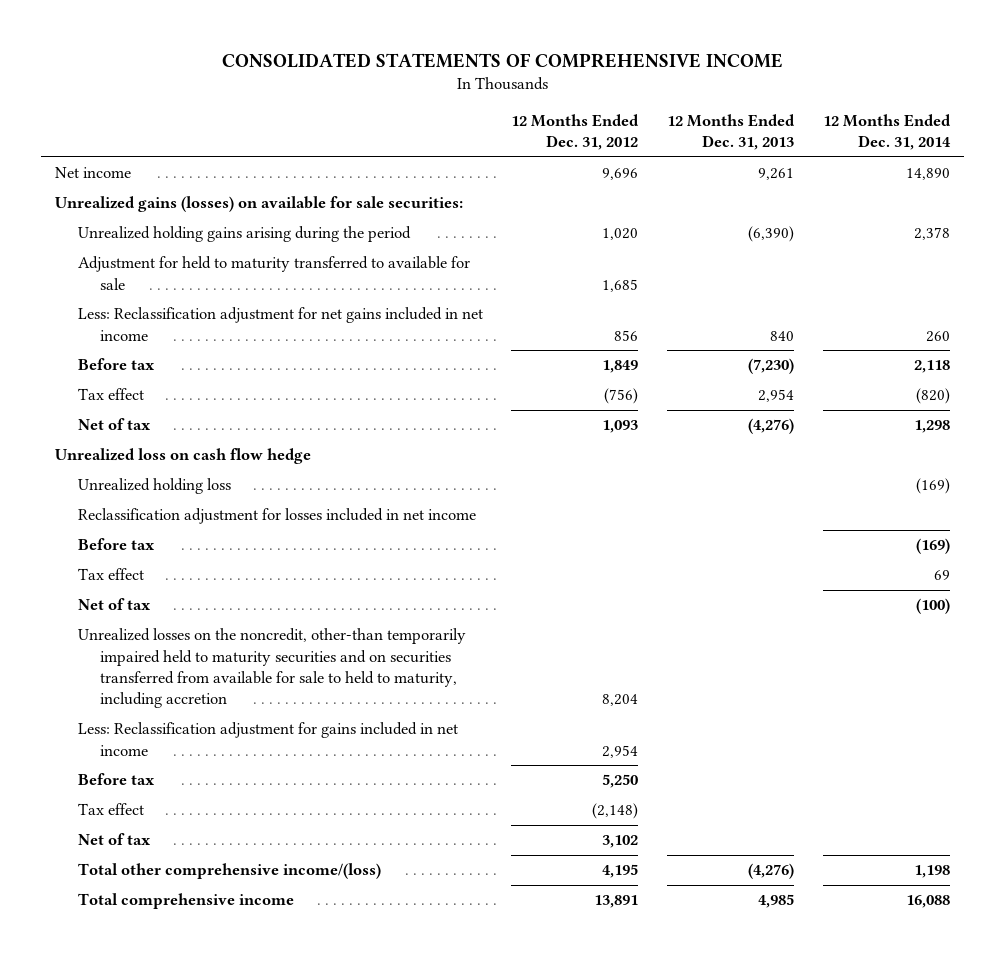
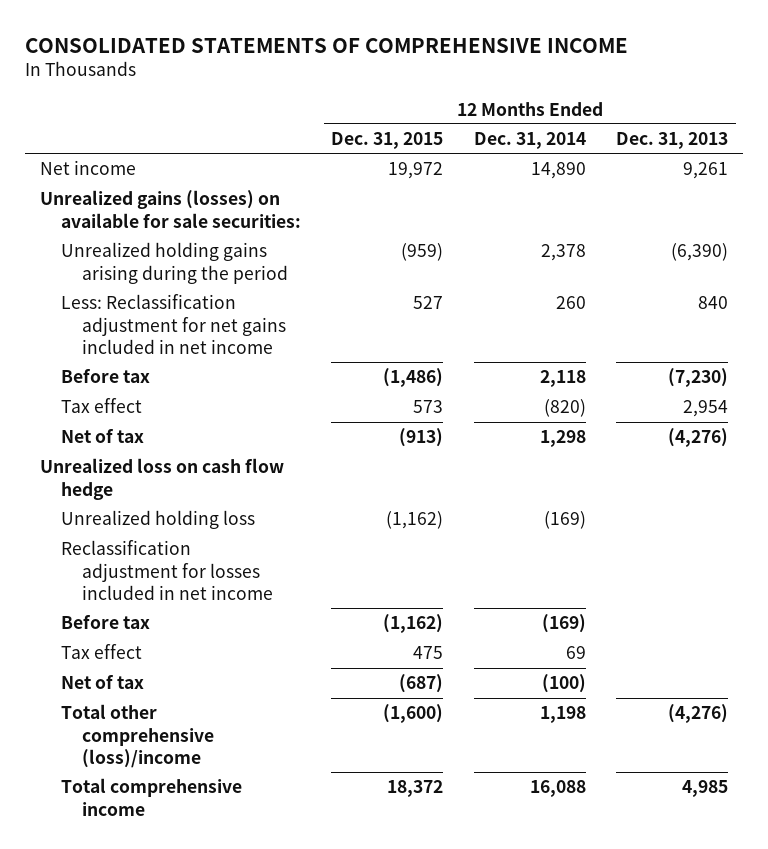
[511,113,640,151] 12 Months Ended Dec. 31, 2012 -> none
none -> [331,132,444,150] Dec. 31, 2015
[77,256,470,290] Adjustment for held to maturity transferred to available for sale -> none
[77,628,466,709] Unrealized losses on the noncredit, other-than temporarily impaired held to maturity securities and on securities transferred from available for sale to held to maturity, including accretion -> none
[77,722,458,756] Less: Reclassification adjustment for gains included in net income -> none
[77,773,155,786] Before tax -> none
[77,803,144,816] Tax effect -> none
[77,833,151,846] Net of tax -> none
[77,863,381,880] Total other comprehensive income/(loss) -> [61,704,214,768] Total other comprehensive (loss)/income

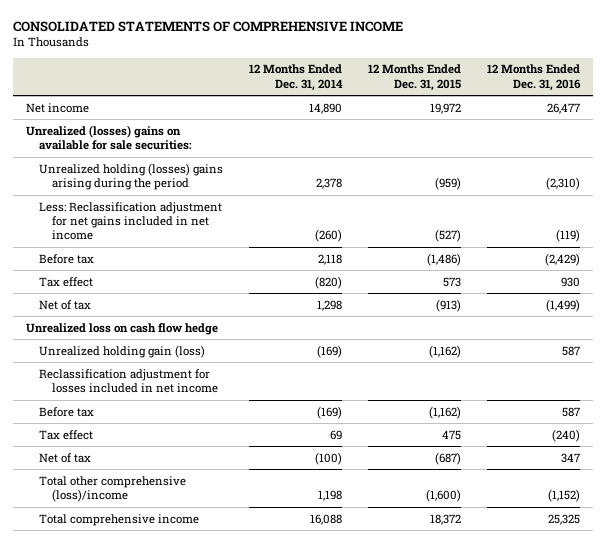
[616,132,729,150] Dec. 31, 2013 -> none
none -> [486,64,581,91] 12 Months Ended Dec. 31, 2016
[40,190,302,228] Unrealized gains (losses) on available for sale securities: -> [25,124,192,151] Unrealized (losses) gains on available for sale securities:
[61,242,288,284] Unrealized holding gains arising during the period -> [38,162,223,191] Unrealized holding (losses) gains arising during the period
[413,296,444,310] 527 -> [434,229,461,243] (527)
[555,296,586,310] 260 -> [314,229,342,243] (260)
[61,510,256,530] Unrealized holding loss -> [38,344,205,358] Unrealized holding gain (loss)

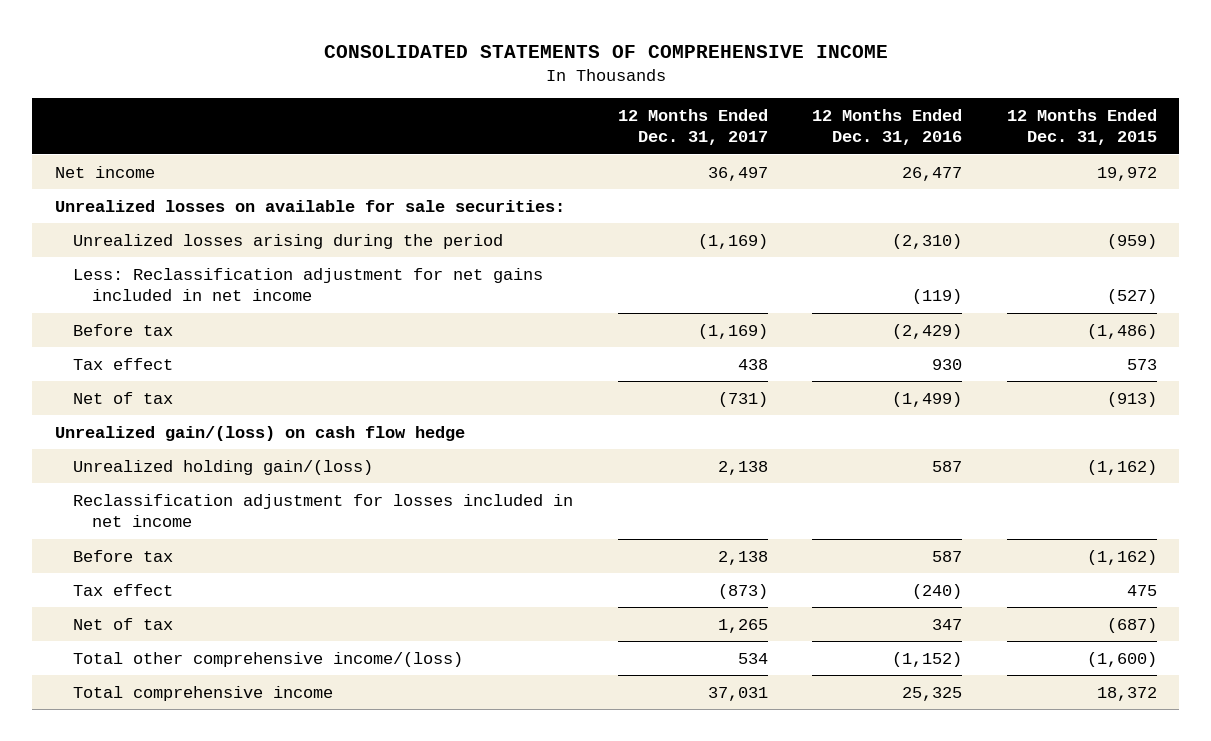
[248,64,343,91] 12 Months Ended Dec. 31, 2014 -> none
none -> [617,108,768,146] 12 Months Ended Dec. 31, 2017
[25,124,192,151] Unrealized (losses) gains on available for sale securities: -> [54,199,565,212] Unrealized losses on available for sale securities:
[38,162,223,191] Unrealized holding (losses) gains arising during the period -> [73,233,504,249] Unrealized losses arising during the period
[25,322,218,335] Unrealized loss on cash flow hedge -> [54,425,465,441] Unrealized gain/(loss) on cash flow hedge
[38,344,205,358] Unrealized holding gain (loss) -> [73,459,374,475] Unrealized holding gain/(loss)
[38,475,186,503] Total other comprehensive (loss)/income -> [73,651,464,667] Total other comprehensive income/(loss)

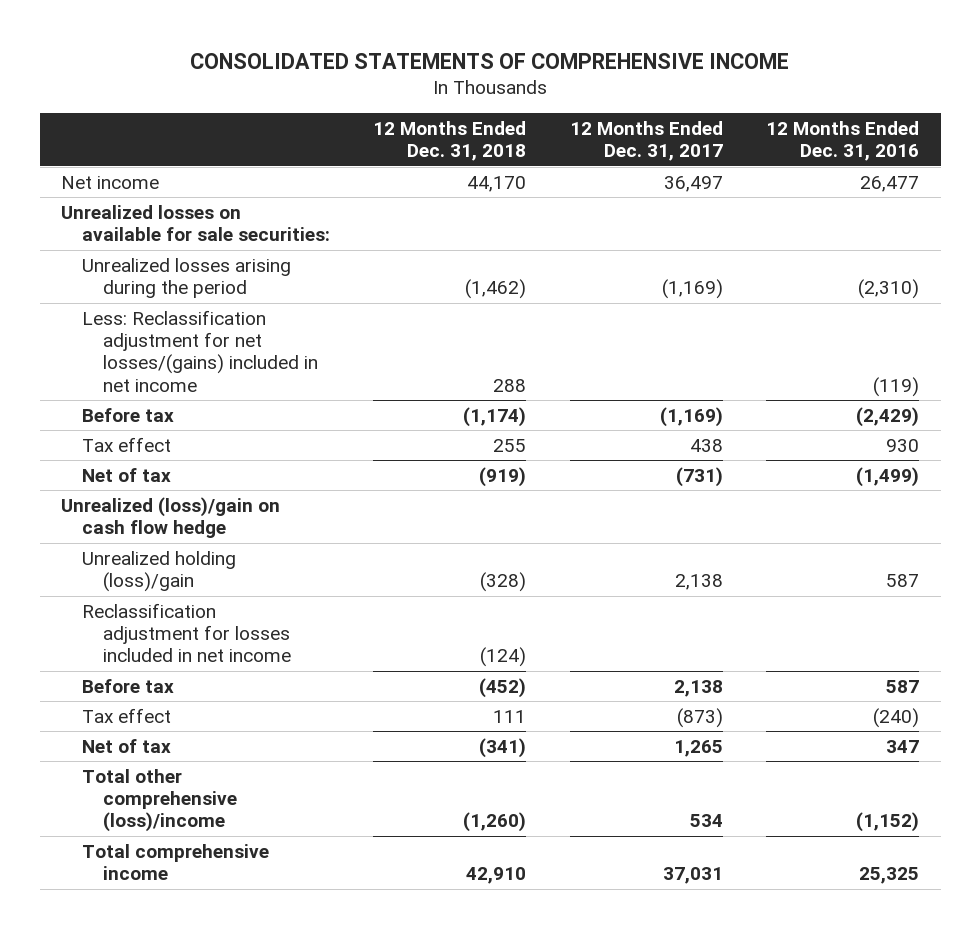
[1006,108,1157,146] 12 Months Ended Dec. 31, 2015 -> none
none -> [373,120,527,162] 12 Months Ended Dec. 31, 2018
[73,267,544,302] Less: Reclassification adjustment for net gains included in net income -> [82,309,318,392] Less: Reclassification adjustment for net losses/(gains) included in net income
[54,425,465,441] Unrealized gain/(loss) on cash flow hedge -> [61,496,281,539] Unrealized (loss)/gain on cash flow hedge
[73,459,374,475] Unrealized holding gain/(loss) -> [82,550,237,593] Unrealized holding (loss)/gain
[73,651,464,667] Total other comprehensive income/(loss) -> [82,768,237,833] Total other comprehensive (loss)/income

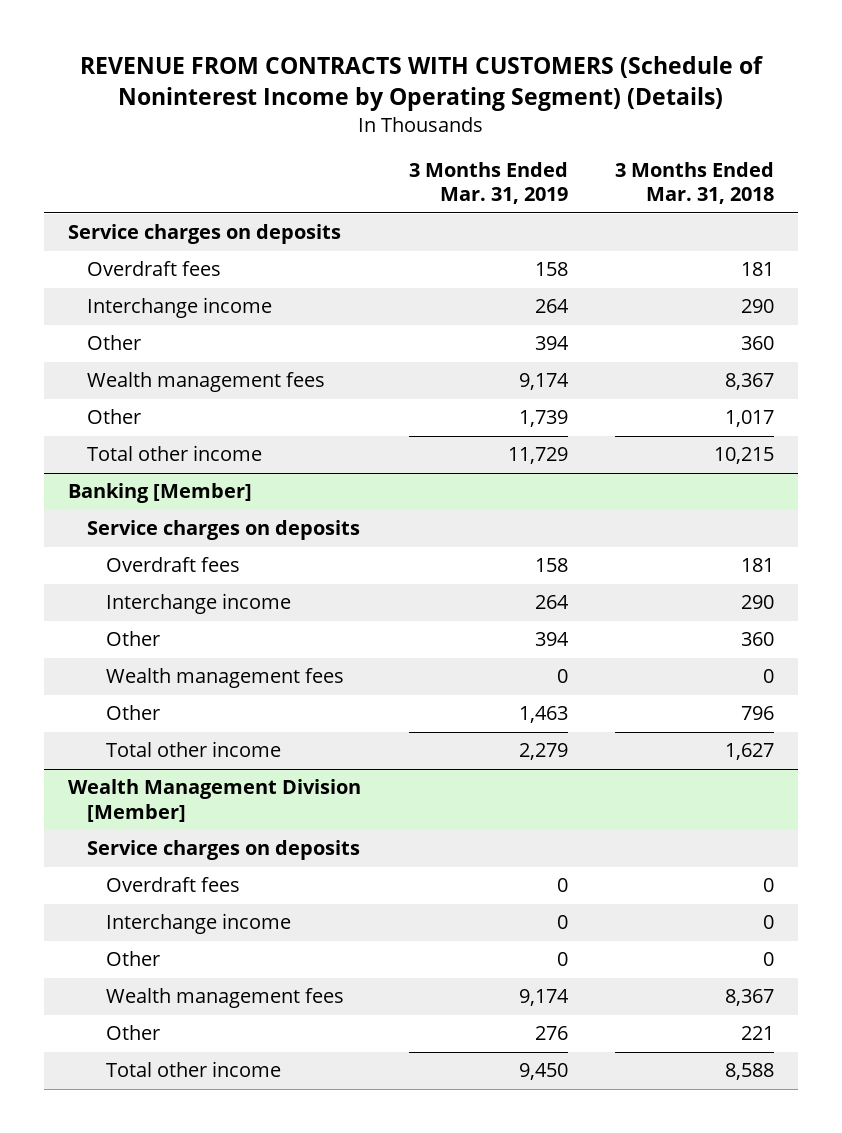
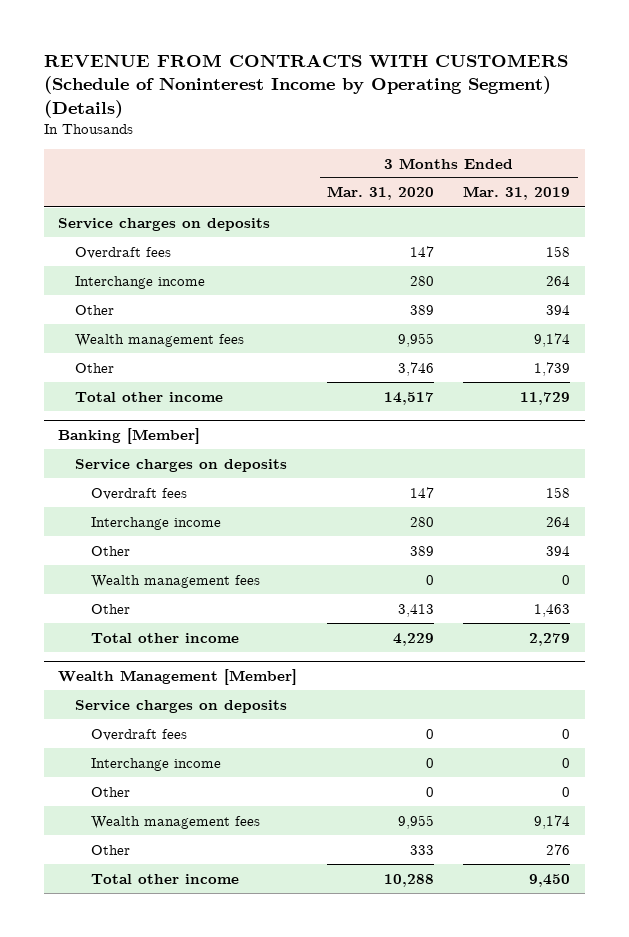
[615,162,775,205] 3 Months Ended Mar. 31, 2018 -> none
none -> [326,186,434,201] Mar. 31, 2020
[67,779,361,822] Wealth Management Division [Member] -> [58,669,298,686] Wealth Management [Member]

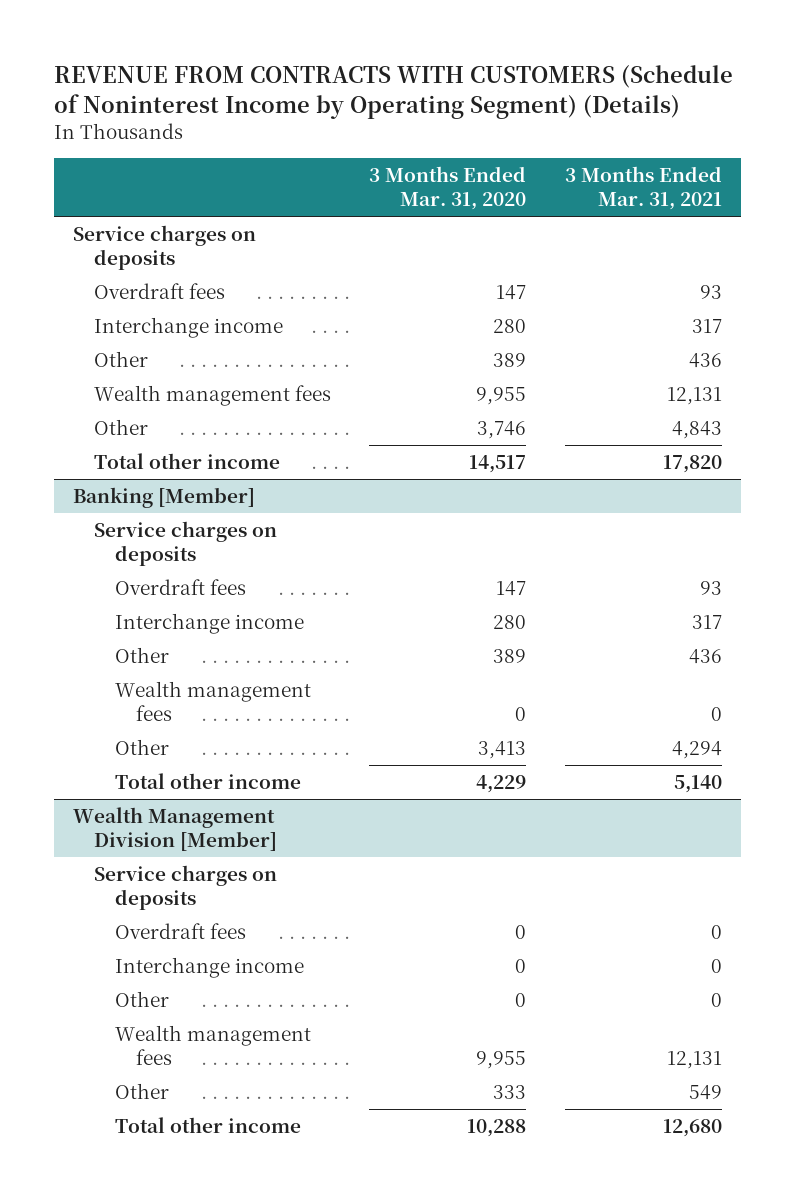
[463,186,571,201] Mar. 31, 2019 -> none
none -> [564,165,722,210] 3 Months Ended Mar. 31, 2021
[58,669,298,686] Wealth Management [Member] -> [73,807,277,852] Wealth Management Division [Member]

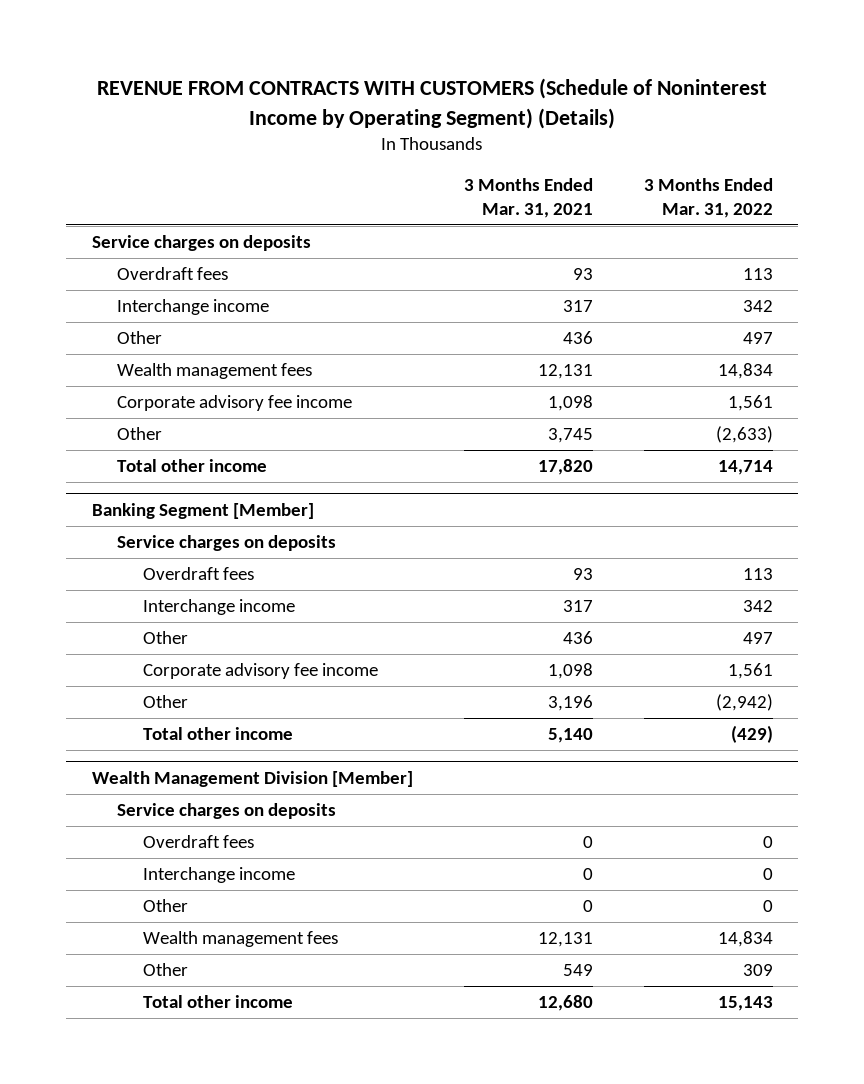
[369,165,527,210] 3 Months Ended Mar. 31, 2020 -> none
none -> [643,178,773,218] 3 Months Ended Mar. 31, 2022
none -> [117,395,353,412] Corporate advisory fee income
[671,421,722,440] 4,843 -> [547,428,593,444] 3,745
[73,487,256,509] Banking [Member] -> [91,502,314,519] Banking Segment [Member]
[114,681,311,722] Wealth management fees -> none
none -> [142,663,378,680] Corporate advisory fee income
[671,741,722,760] 4,294 -> [547,695,593,712] 3,196

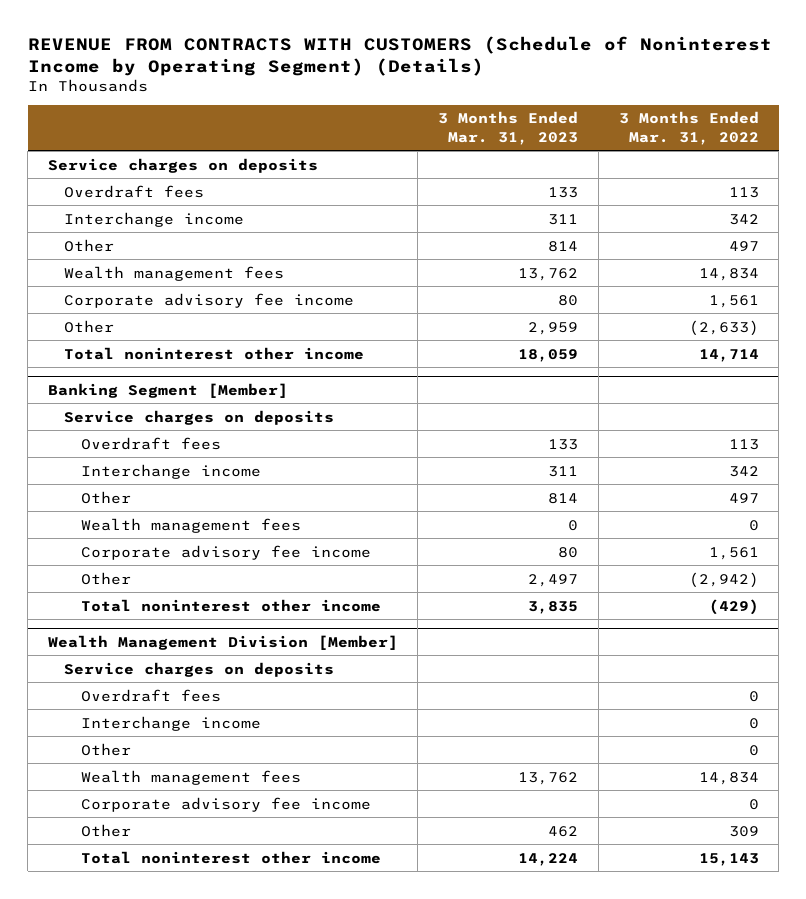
[463,178,593,218] 3 Months Ended Mar. 31, 2021 -> none
none -> [438,111,579,145] 3 Months Ended Mar. 31, 2023
[117,459,268,473] Total other income -> [64,346,365,360] Total noninterest other income
none -> [81,517,302,533] Wealth management fees
[142,727,293,741] Total other income -> [81,598,382,612] Total noninterest other income
none -> [81,796,372,812] Corporate advisory fee income
[142,995,293,1009] Total other income -> [81,850,382,864] Total noninterest other income

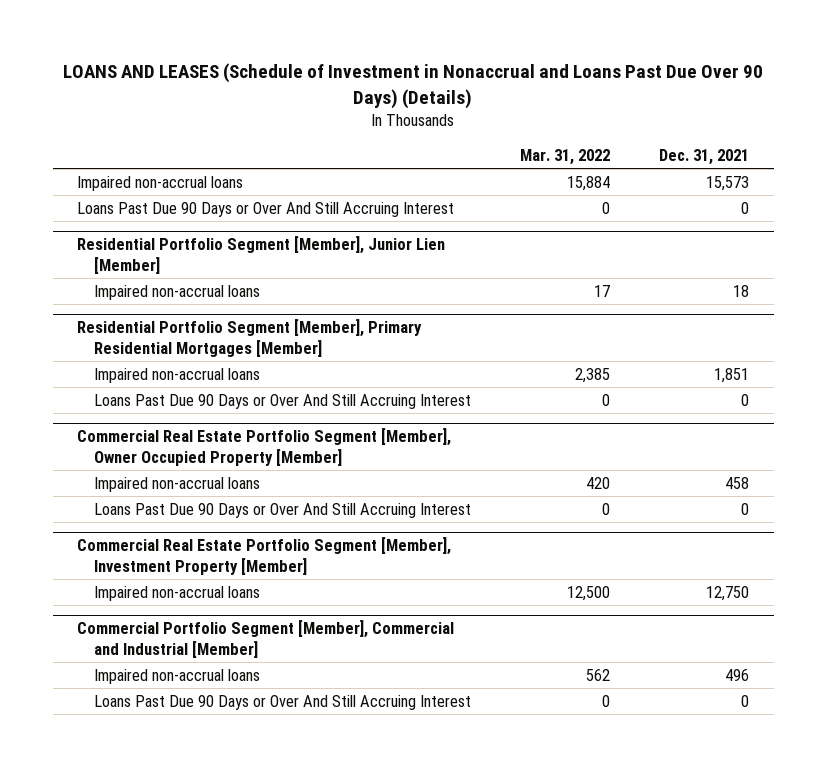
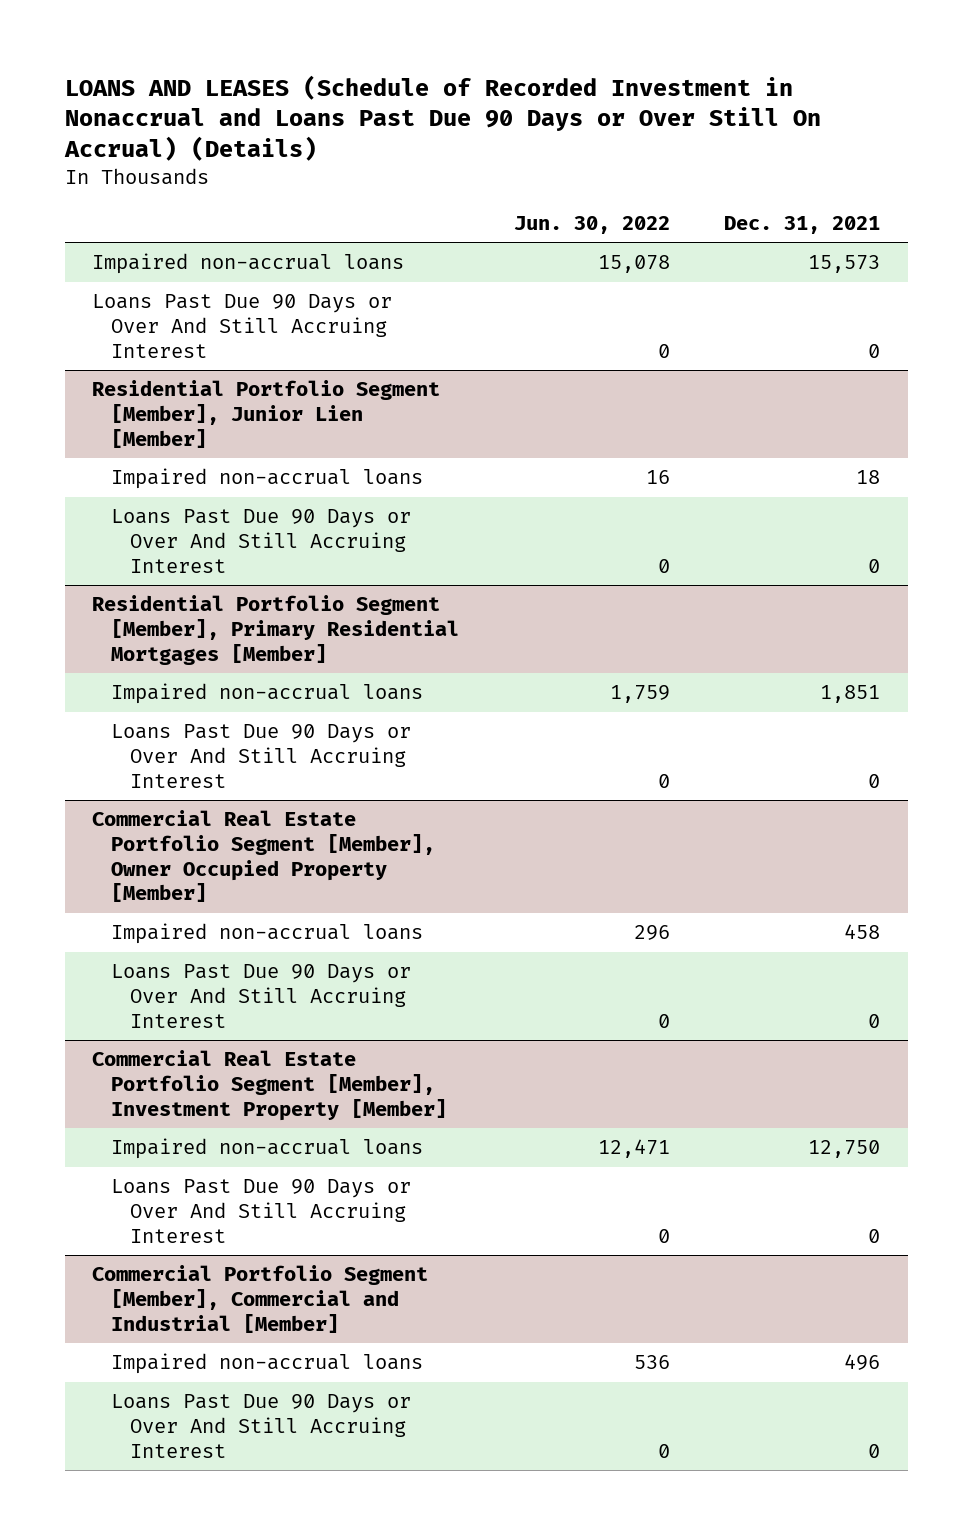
[63,63,764,109] LOANS AND LEASES (Schedule of Investment in Nonaccrual and Loans Past Due Over 90 Days) (Details) -> [63,74,821,162] LOANS AND LEASES (Schedule of Recorded Investment in Nonaccrual and Loans Past Due 90 Days or Over Still On Accrual) (Details)
[520,149,611,166] Mar. 31, 2022 -> none
none -> [513,215,670,234] Jun. 30, 2022
none -> [111,509,412,573] Loans Past Due 90 Days or Over And Still Accruing Interest
none -> [111,1179,412,1243] Loans Past Due 90 Days or Over And Still Accruing Interest

